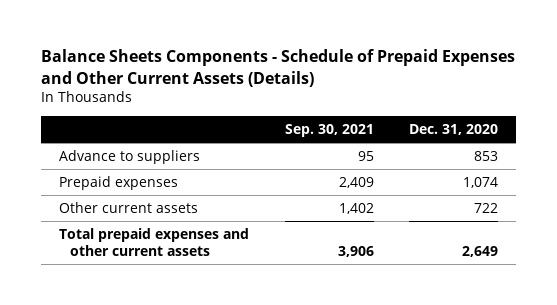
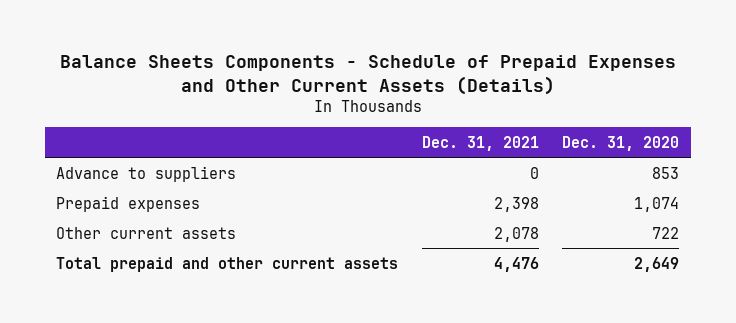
[284,123,374,137] Sep. 30, 2021 -> none
none -> [421,135,539,151] Dec. 31, 2021
[59,227,250,256] Total prepaid expenses and other current assets -> [56,256,399,272] Total prepaid and other current assets

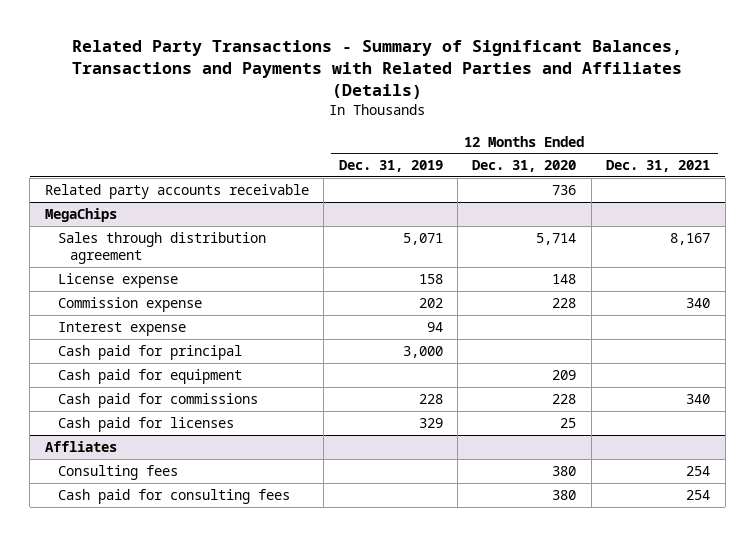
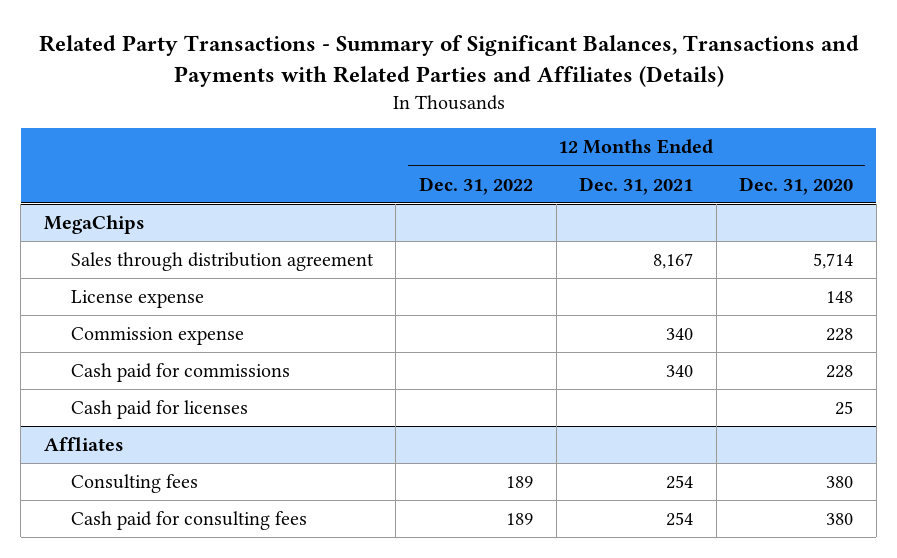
[338,160,443,173] Dec. 31, 2019 -> none
none -> [419,176,534,195] Dec. 31, 2022
[44,183,309,199] Related party accounts receivable -> none
[57,321,186,336] Interest expense -> none
[57,344,242,360] Cash paid for principal -> none
[57,368,242,384] Cash paid for equipment -> none

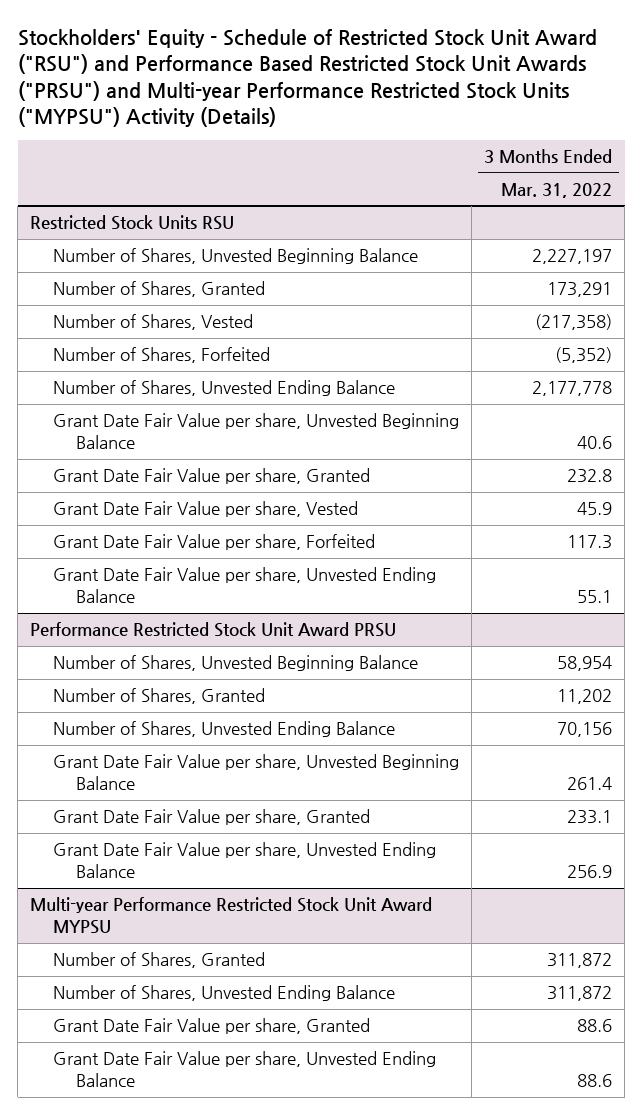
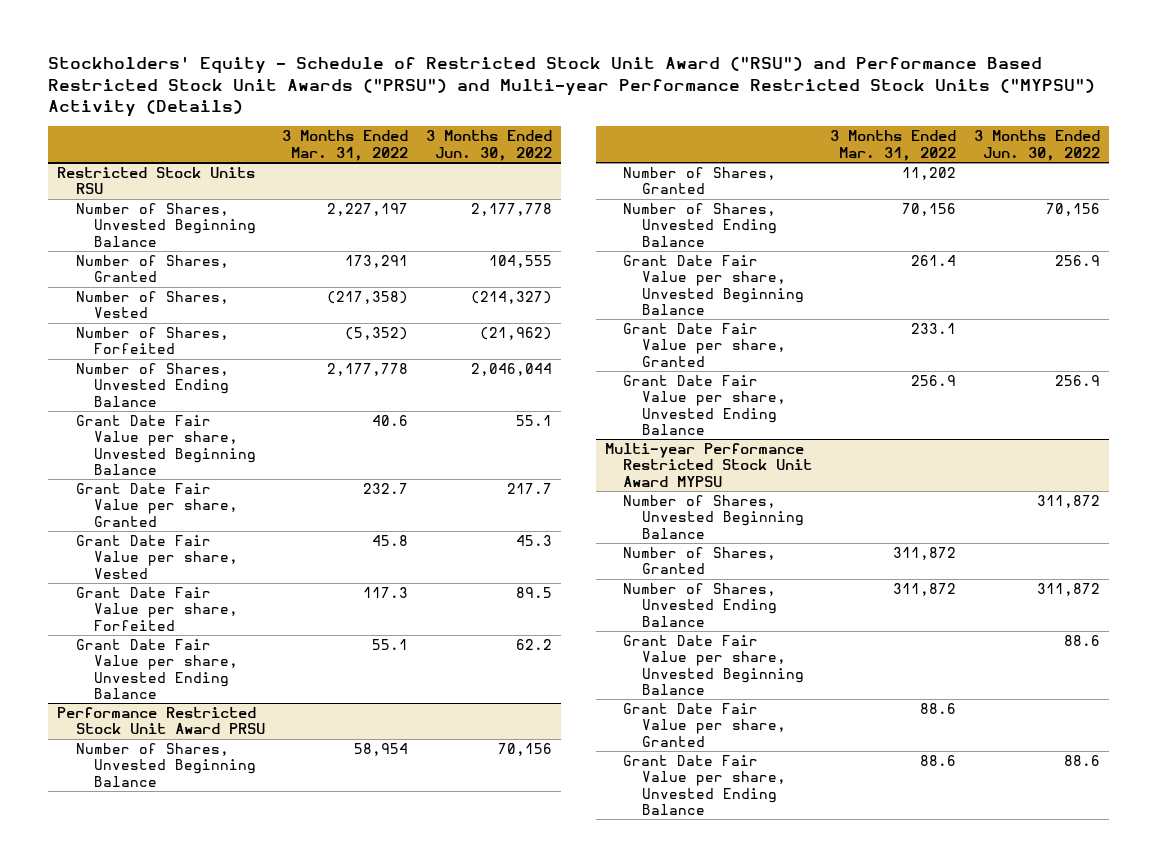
none -> [426,130,553,161] 3 Months Ended Jun. 30, 2022
[567,469,613,484] 232.8 -> [363,483,409,495] 232.7
[577,502,613,516] 45.9 -> [372,535,409,547] 45.8
none -> [623,495,805,539] Number of Shares, Unvested Beginning Balance
none -> [623,635,805,695] Grant Date Fair Value per share, Unvested Beginning Balance

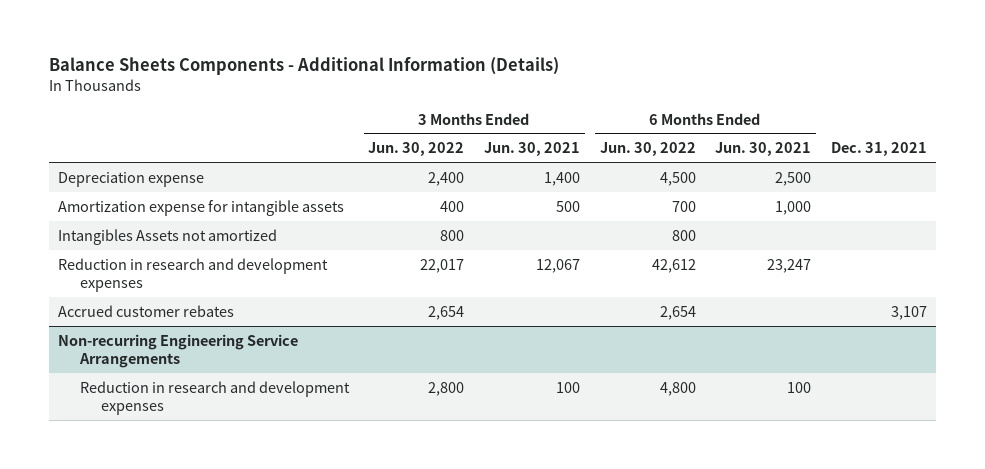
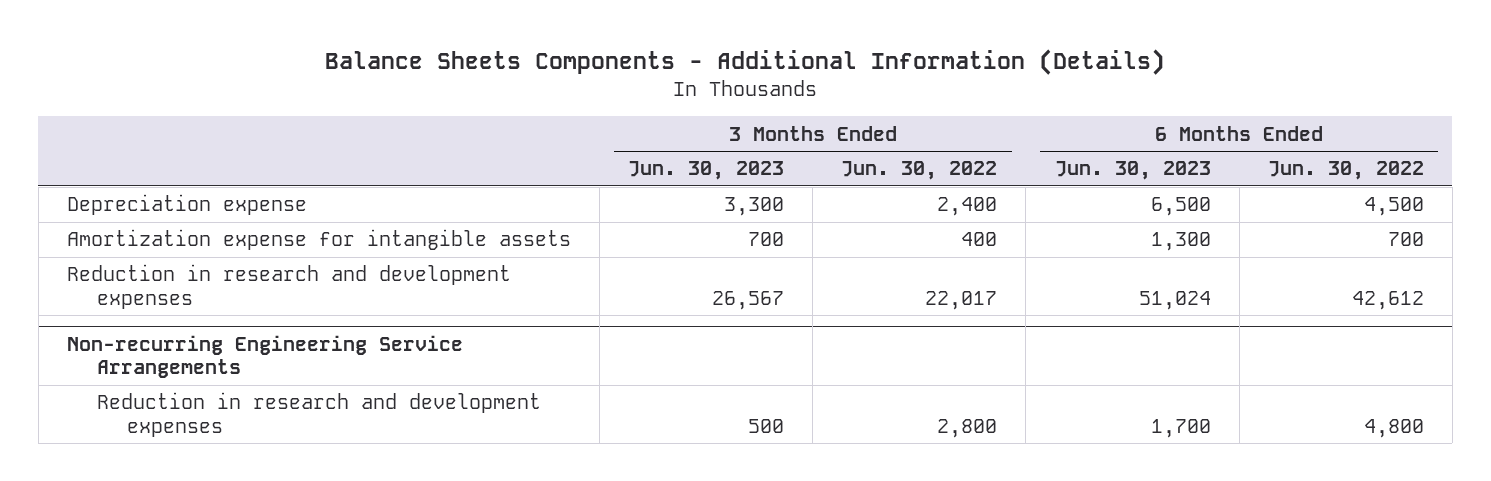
[484,142,581,157] Jun. 30, 2021 -> none
[715,142,812,157] Jun. 30, 2021 -> none
[830,142,927,157] Dec. 31, 2021 -> none
none -> [628,161,785,181] Jun. 30, 2023
none -> [1054,161,1211,181] Jun. 30, 2023
[58,228,278,245] Intangibles Assets not amortized -> none
[58,304,235,317] Accrued customer rebates -> none

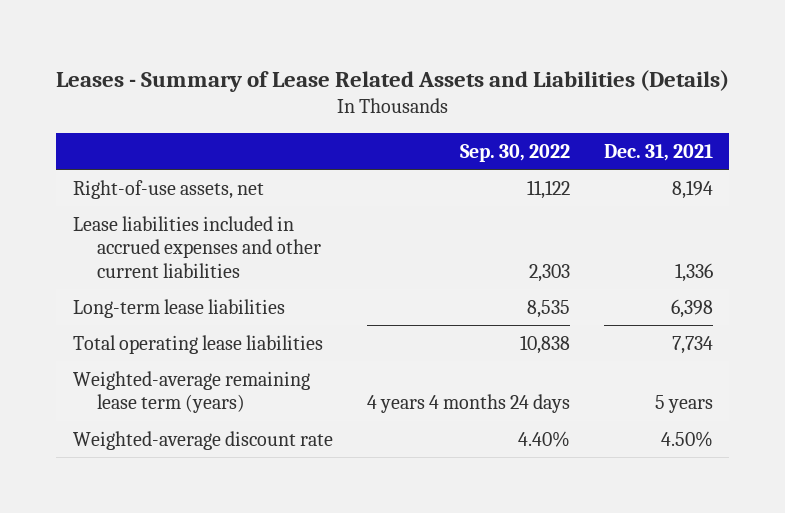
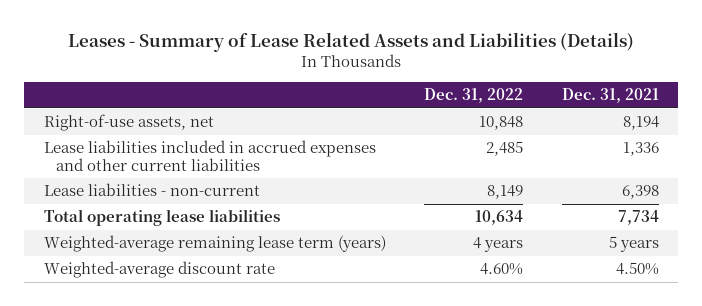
[459,143,570,162] Sep. 30, 2022 -> none
none -> [424,88,524,104] Dec. 31, 2022
[72,298,285,318] Long-term lease liabilities -> [43,183,260,197] Lease liabilities - non-current

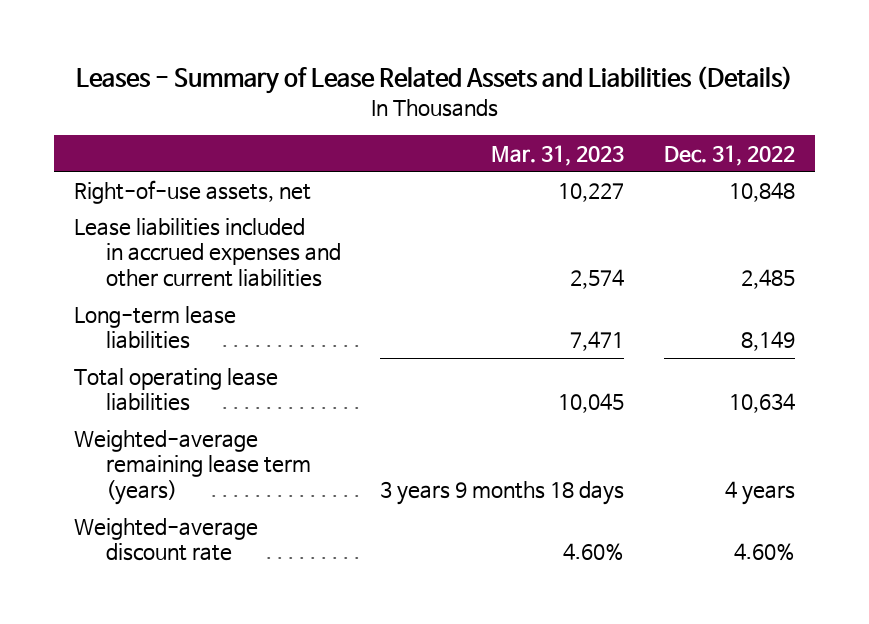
[561,88,659,104] Dec. 31, 2021 -> none
none -> [491,144,625,166] Mar. 31, 2023
[43,183,260,197] Lease liabilities - non-current -> [73,305,236,350] Long-term lease liabilities

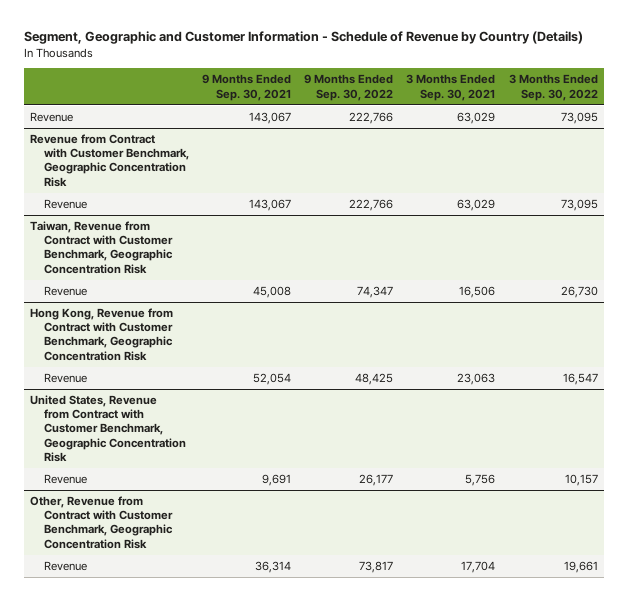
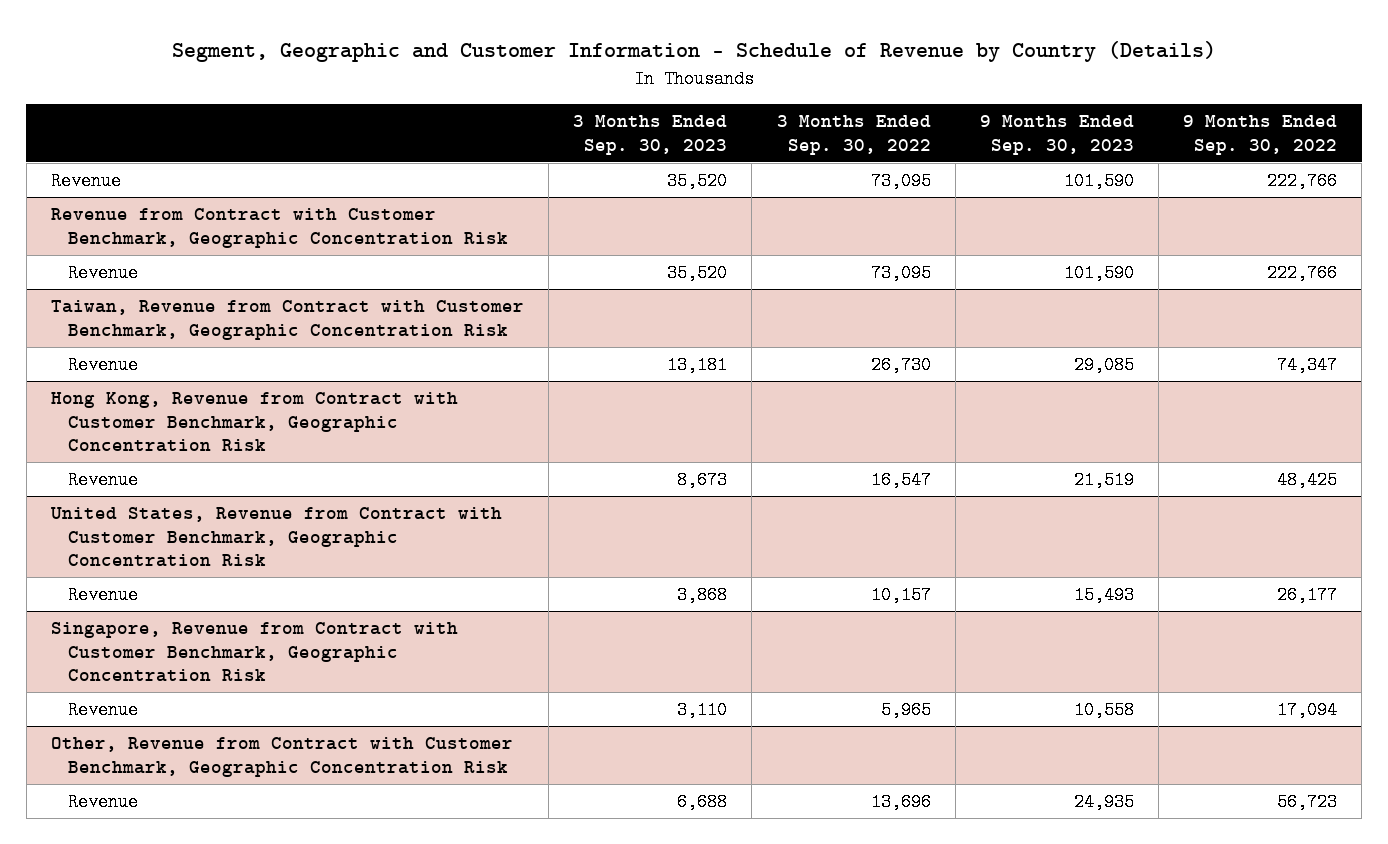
[202,74,292,101] 9 Months Ended Sep. 30, 2021 -> none
[406,74,496,101] 3 Months Ended Sep. 30, 2021 -> none
none -> [573,115,728,155] 3 Months Ended Sep. 30, 2023
none -> [979,115,1134,155] 9 Months Ended Sep. 30, 2023
none -> [51,622,459,683] Singapore, Revenue from Contract with Customer Benchmark, Geographic Concentration Risk
none -> [67,701,138,720] Revenue
[359,561,394,574] 73,817 -> [1277,793,1338,812] 56,723
[563,561,598,574] 19,661 -> [870,793,931,812] 13,696

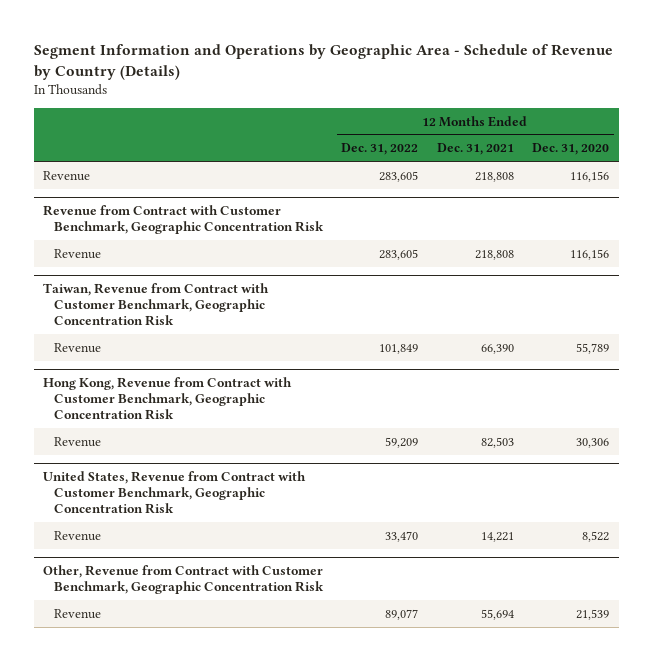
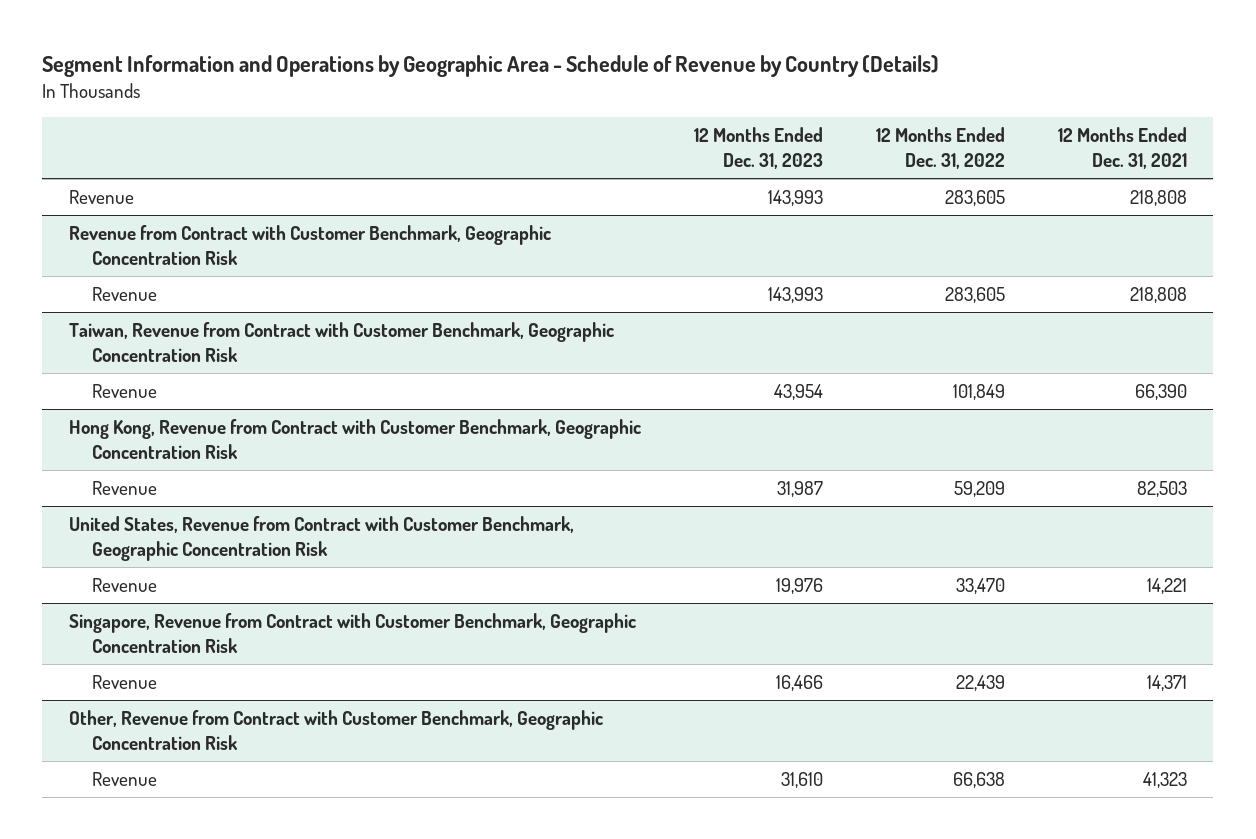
[532,143,610,156] Dec. 31, 2020 -> none
none -> [693,127,823,170] 12 Months Ended Dec. 31, 2023
none -> [68,613,636,653] Singapore, Revenue from Contract with Customer Benchmark, Geographic Concentration Risk
none -> [92,675,158,690] Revenue
[385,608,419,620] 89,077 -> [952,772,1005,789] 66,638
[480,608,514,620] 55,694 -> [1142,772,1187,789] 41,323

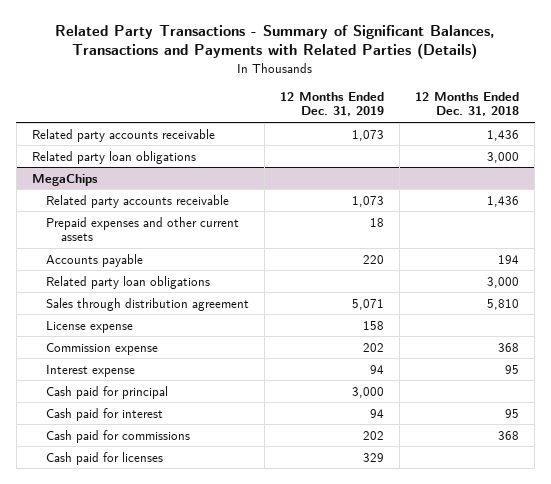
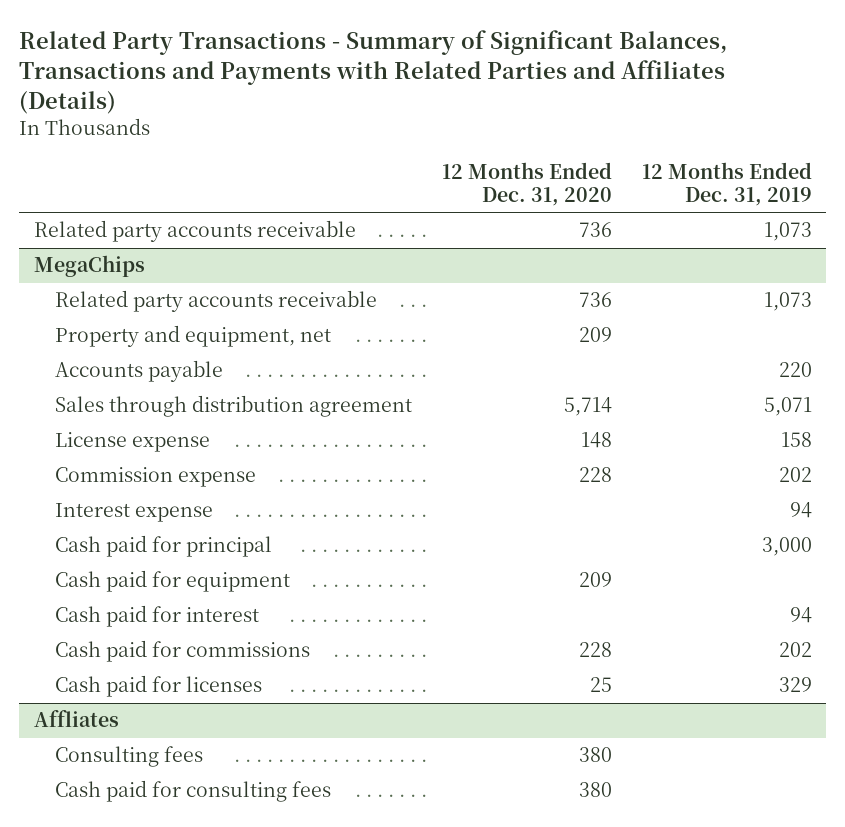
[55,24,496,60] Related Party Transactions - Summary of Significant Balances, Transactions and Payments with Related Parties (Details) -> [18,29,727,114] Related Party Transactions - Summary of Significant Balances, Transactions and Payments with Related Parties and Affiliates (Details)
[415,91,520,117] 12 Months Ended Dec. 31, 2018 -> none
none -> [441,161,612,207] 12 Months Ended Dec. 31, 2020
[31,150,196,164] Related party loan obligations -> none
[46,216,240,242] Prepaid expenses and other current assets -> none
none -> [54,325,331,348] Property and equipment, net
[46,275,211,289] Related party loan obligations -> none
none -> [54,570,290,593] Cash paid for equipment
none -> [33,710,119,728] Affliates
none -> [54,746,203,768] Consulting fees
none -> [54,780,331,803] Cash paid for consulting fees

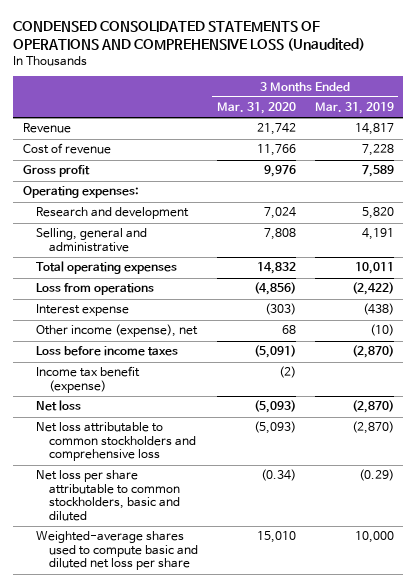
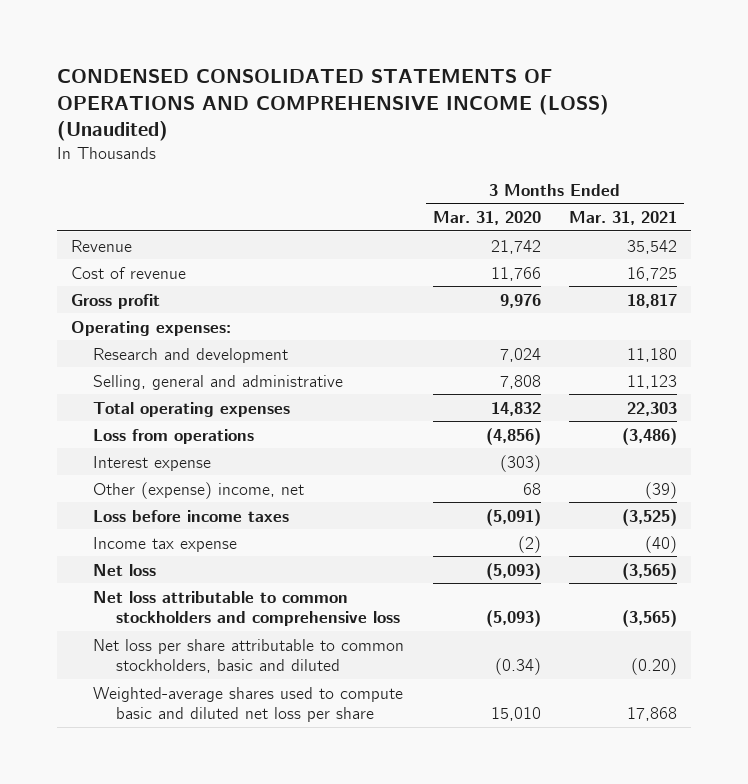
[13,21,366,51] CONDENSED CONSOLIDATED STATEMENTS OF OPERATIONS AND COMPREHENSIVE LOSS (Unaudited) -> [56,69,609,142] CONDENSED CONSOLIDATED STATEMENTS OF OPERATIONS AND COMPREHENSIVE INCOME (LOSS) (Unaudited)
[314,102,394,115] Mar. 31, 2019 -> none
none -> [568,211,677,226] Mar. 31, 2021
[35,324,198,338] Other income (expense), net -> [93,481,305,499] Other (expense) income, net
[35,366,140,393] Income tax benefit (expense) -> [93,536,238,552] Income tax expense

